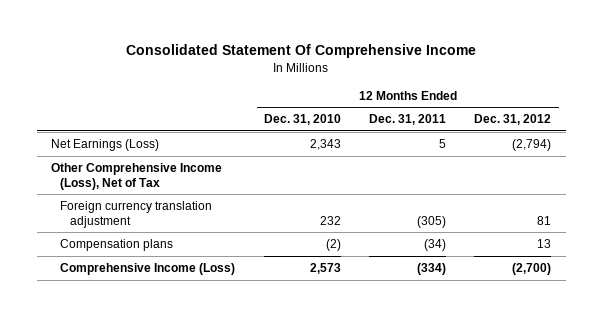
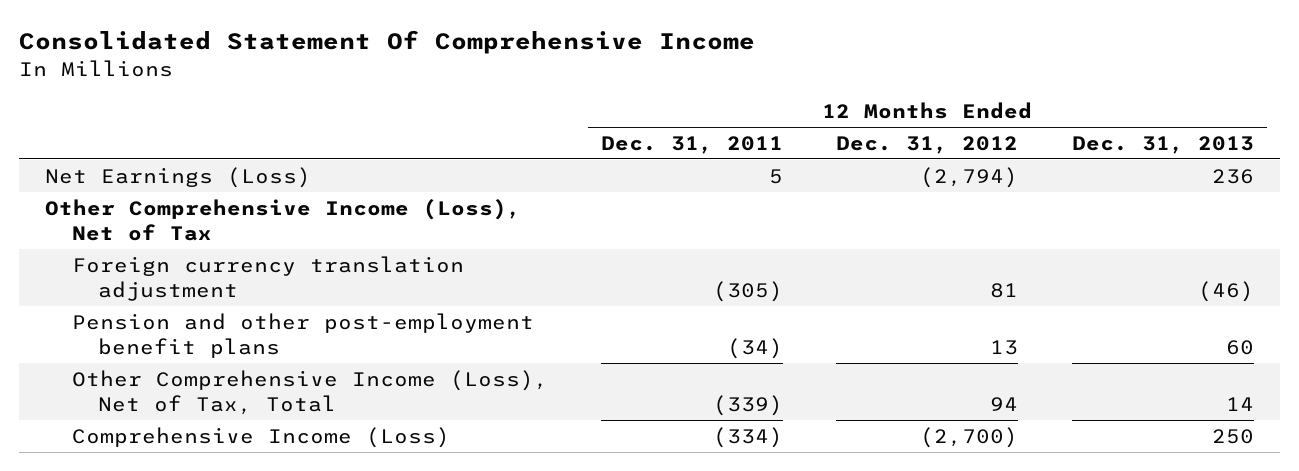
[263,114,341,126] Dec. 31, 2010 -> none
none -> [1071,135,1254,154] Dec. 31, 2013
[60,238,174,251] Compensation plans -> [71,312,534,358] Pension and other post-employment benefit plans
none -> [71,369,548,415] Other Comprehensive Income (Loss), Net of Tax, Total

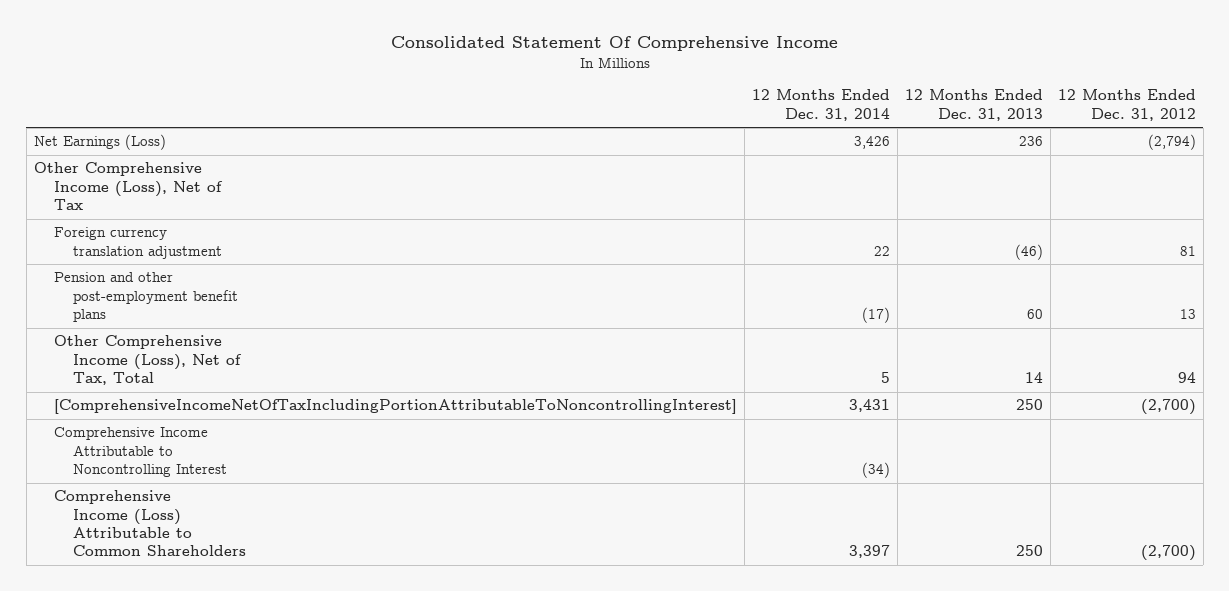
[601,135,784,154] Dec. 31, 2011 -> none
none -> [751,89,890,121] 12 Months Ended Dec. 31, 2014
none -> [53,399,737,415] [ComprehensiveIncomeNetOfTaxIncludingPortionAttributableToNoncontrollingInterest]
none -> [53,427,228,478] Comprehensive Income Attributable to Noncontrolling Interest
[71,426,450,448] Comprehensive Income (Loss) -> [53,490,247,557] Comprehensive Income (Loss) Attributable to Common Shareholders

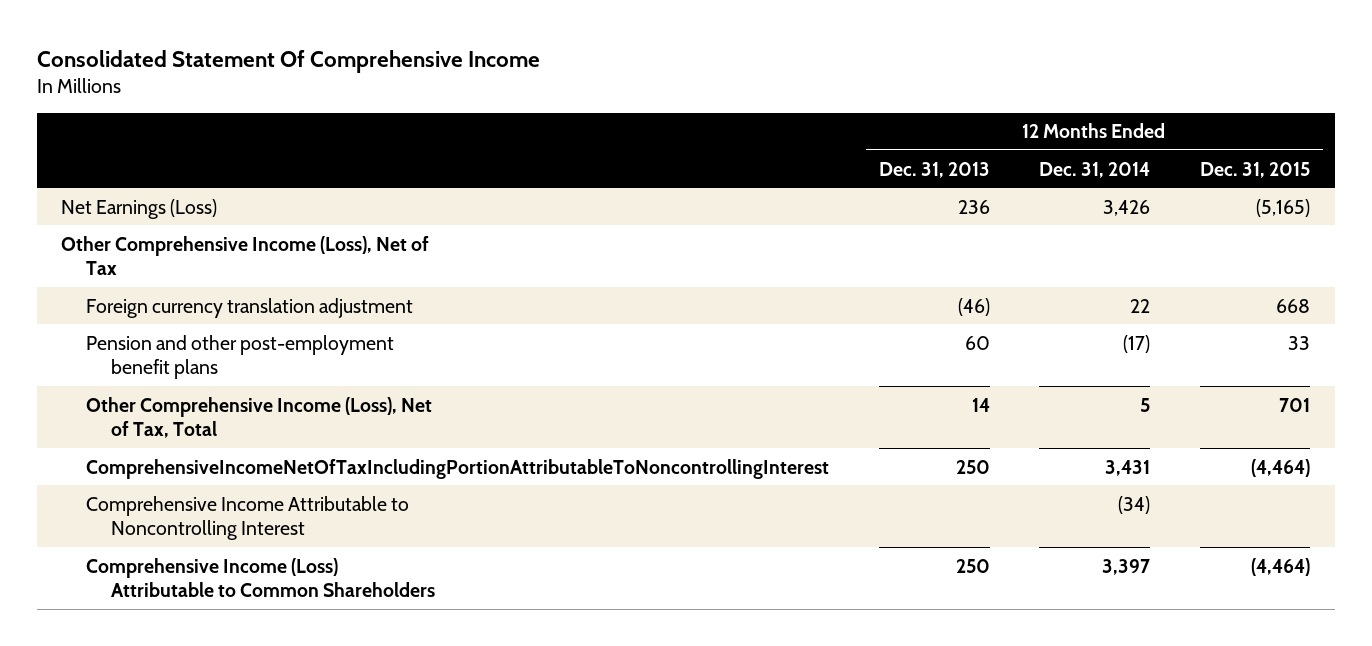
[1057,89,1196,121] 12 Months Ended Dec. 31, 2012 -> none
none -> [1200,161,1311,178] Dec. 31, 2015
[53,399,737,415] [ComprehensiveIncomeNetOfTaxIncludingPortionAttributableToNoncontrollingInterest] -> [85,458,829,479] ComprehensiveIncomeNetOfTaxIncludingPortionAttributableToNoncontrollingInterest

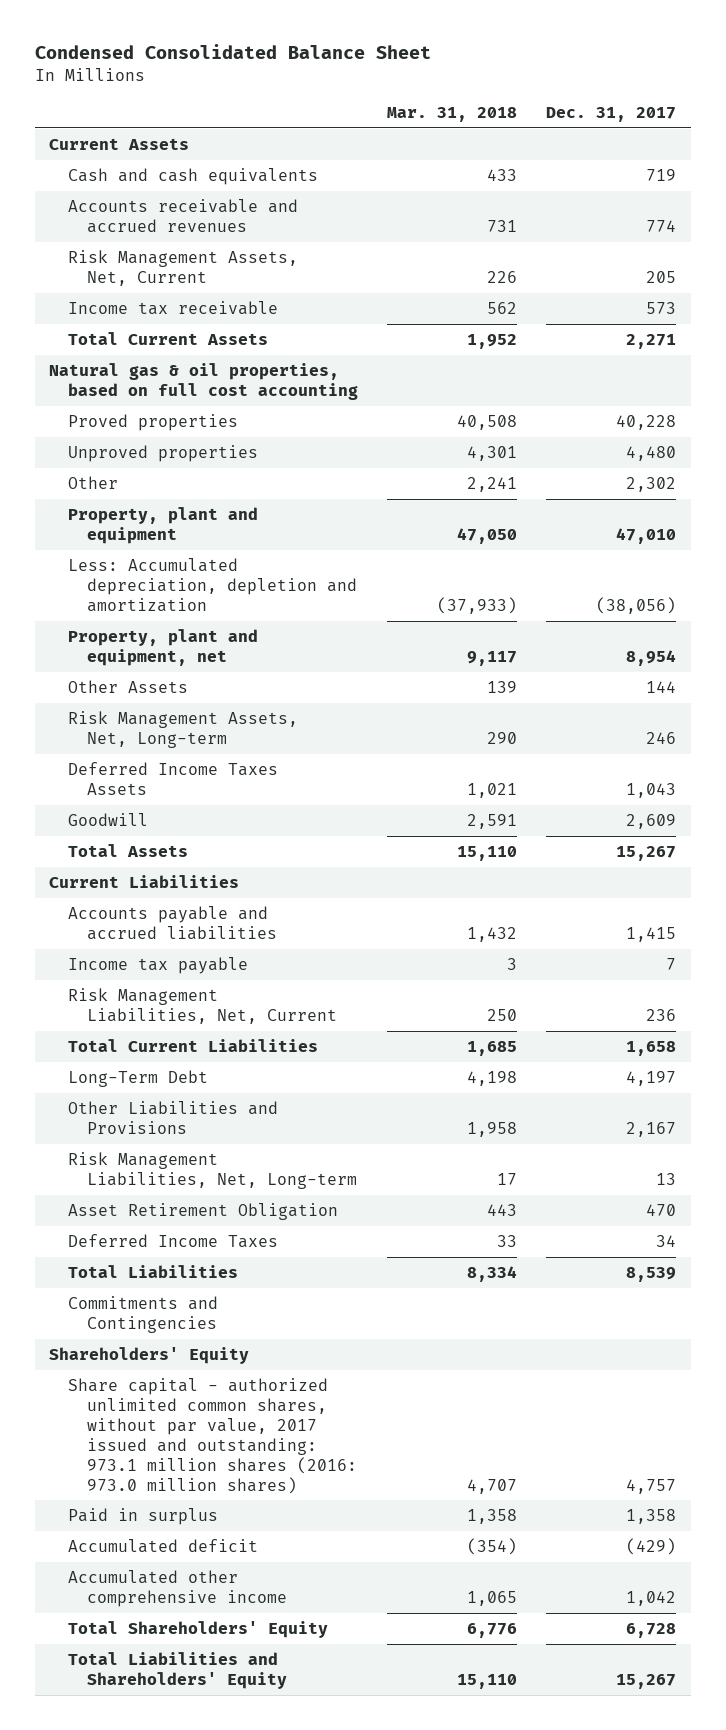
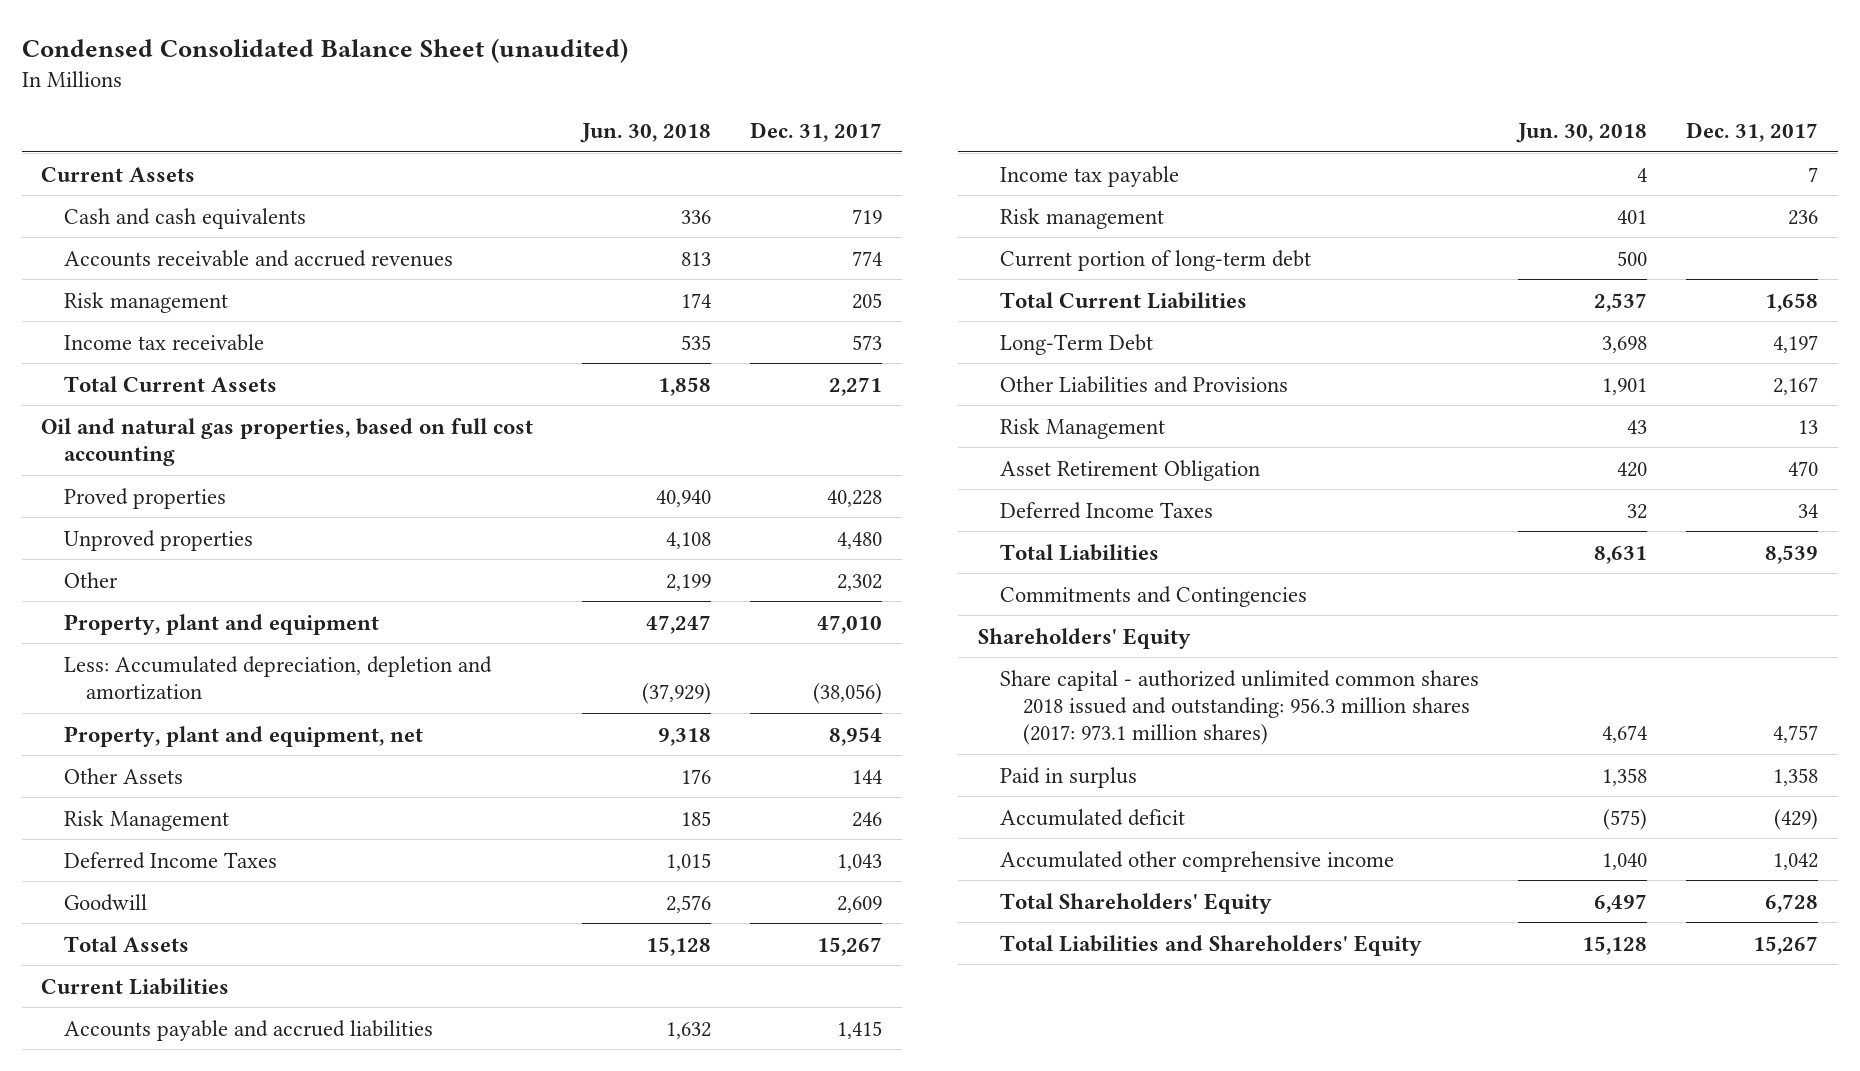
[34,44,431,60] Condensed Consolidated Balance Sheet -> [21,37,628,63] Condensed Consolidated Balance Sheet (unaudited)
[387,106,518,122] Mar. 31, 2018 -> none
none -> [580,122,712,143] Jun. 30, 2018
[68,250,299,286] Risk Management Assets, Net, Current -> [63,291,228,313] Risk management
[49,363,359,400] Natural gas & oil properties, based on full cost accounting -> [41,417,534,466] Oil and natural gas properties, based on full cost accounting
[68,711,299,748] Risk Management Assets, Net, Long-term -> [63,809,229,831] Risk Management
[68,762,279,795] Deferred Income Taxes Assets -> [63,851,277,869] Deferred Income Taxes
[68,988,338,1024] Risk Management Liabilities, Net, Current -> [1000,207,1165,229] Risk management
none -> [1000,249,1312,271] Current portion of long-term debt
[68,1152,358,1189] Risk Management Liabilities, Net, Long-term -> [1000,417,1166,439] Risk Management
[68,1378,358,1494] Share capital - authorized unlimited common shares, without par value, 2017 issued and outstanding: 973.1 million shares (2016: 973.0 million shares) -> [1000,669,1480,746] Share capital - authorized unlimited common shares 2018 issued and outstanding: 956.3 million shares (2017: 973.1 million shares)

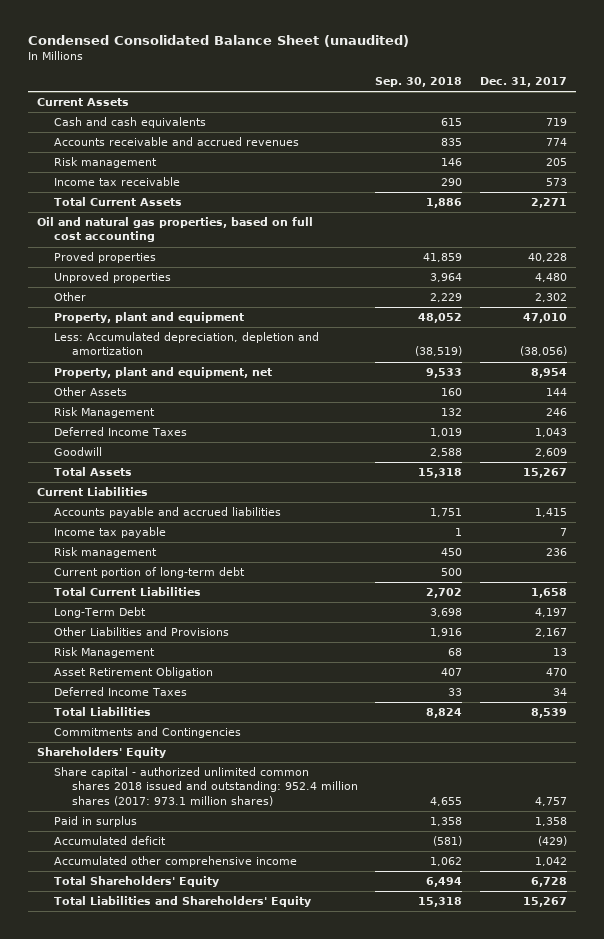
[580,122,712,143] Jun. 30, 2018 -> none
none -> [375,77,463,88] Sep. 30, 2018
[1000,669,1480,746] Share capital - authorized unlimited common shares 2018 issued and outstanding: 956.3 million shares (2017: 973.1 million shares) -> [54,767,358,806] Share capital - authorized unlimited common shares 2018 issued and outstanding: 952.4 million shares (2017: 973.1 million shares)

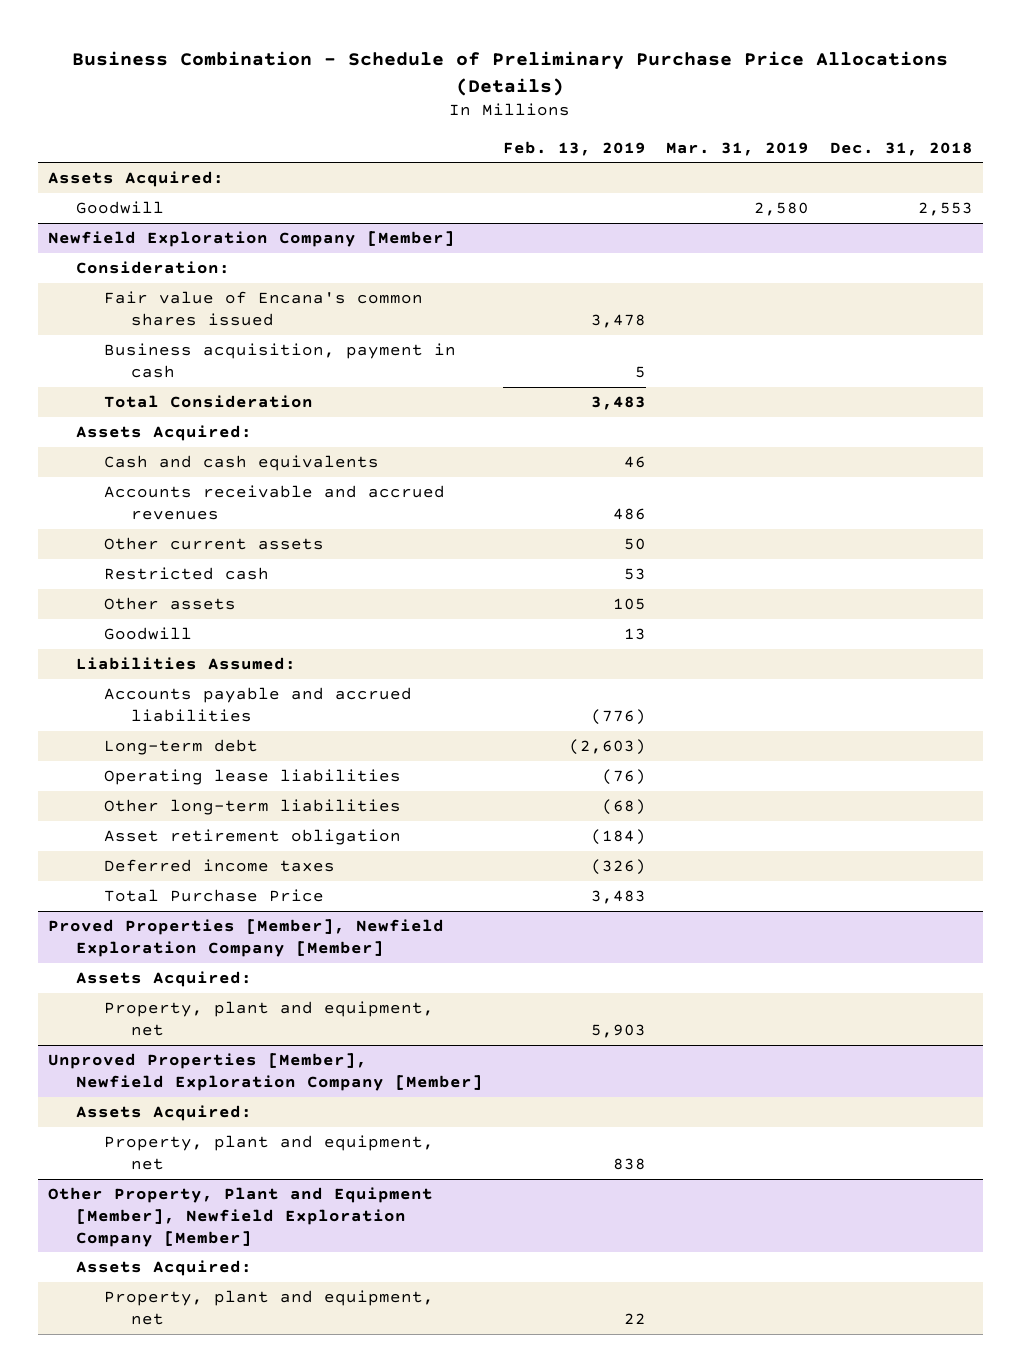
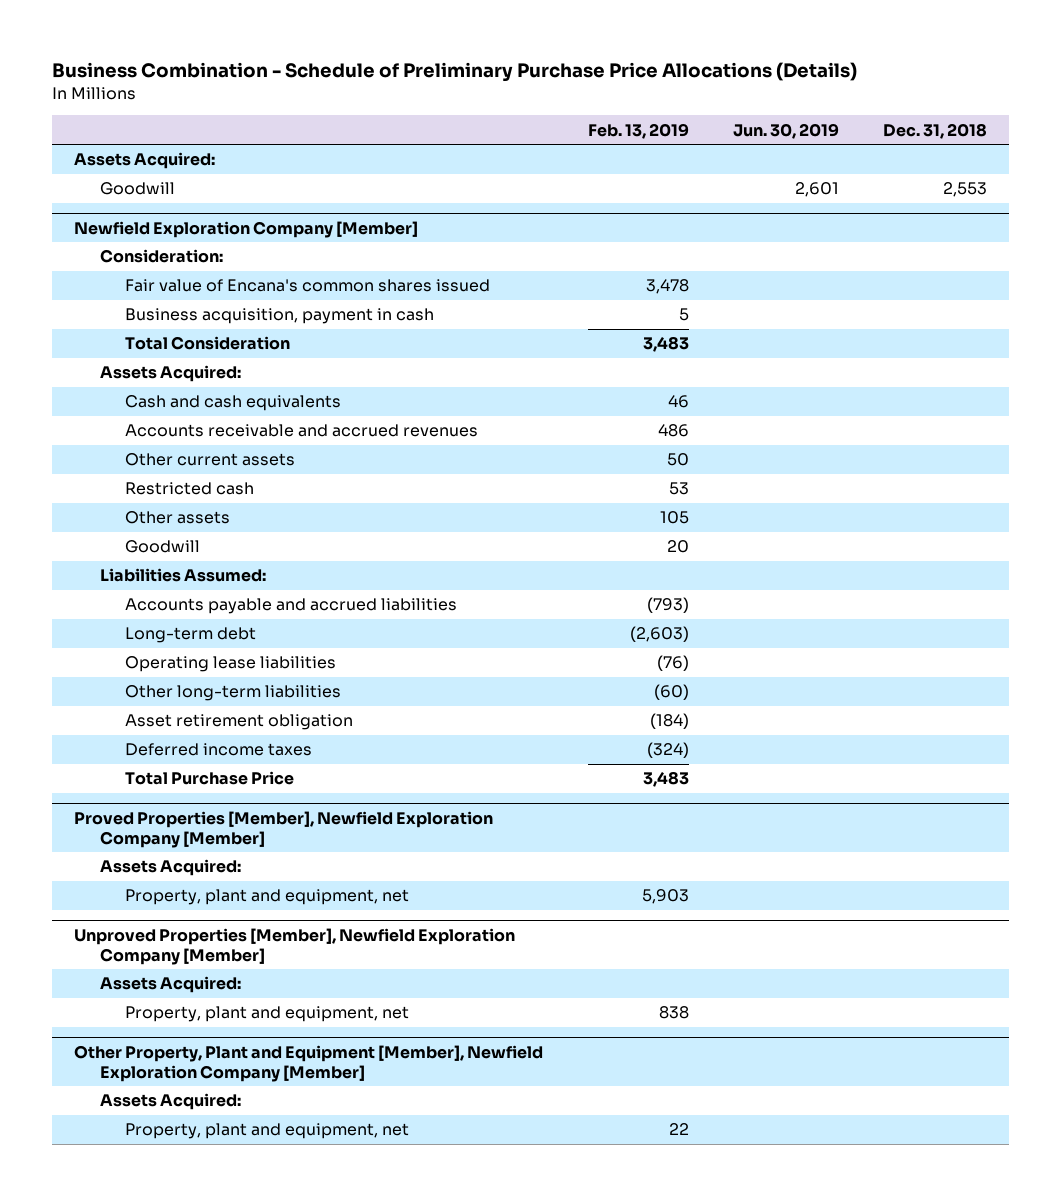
[666,141,810,156] Mar. 31, 2019 -> none
none -> [732,122,839,139] Jun. 30, 2019
[624,627,647,640] 13 -> [666,540,689,554] 20
[591,708,647,725] (776) -> [646,597,689,614] (793)
[602,798,647,815] (68) -> [653,684,689,701] (60)
[591,858,647,875] (326) -> [646,742,689,759] (324)

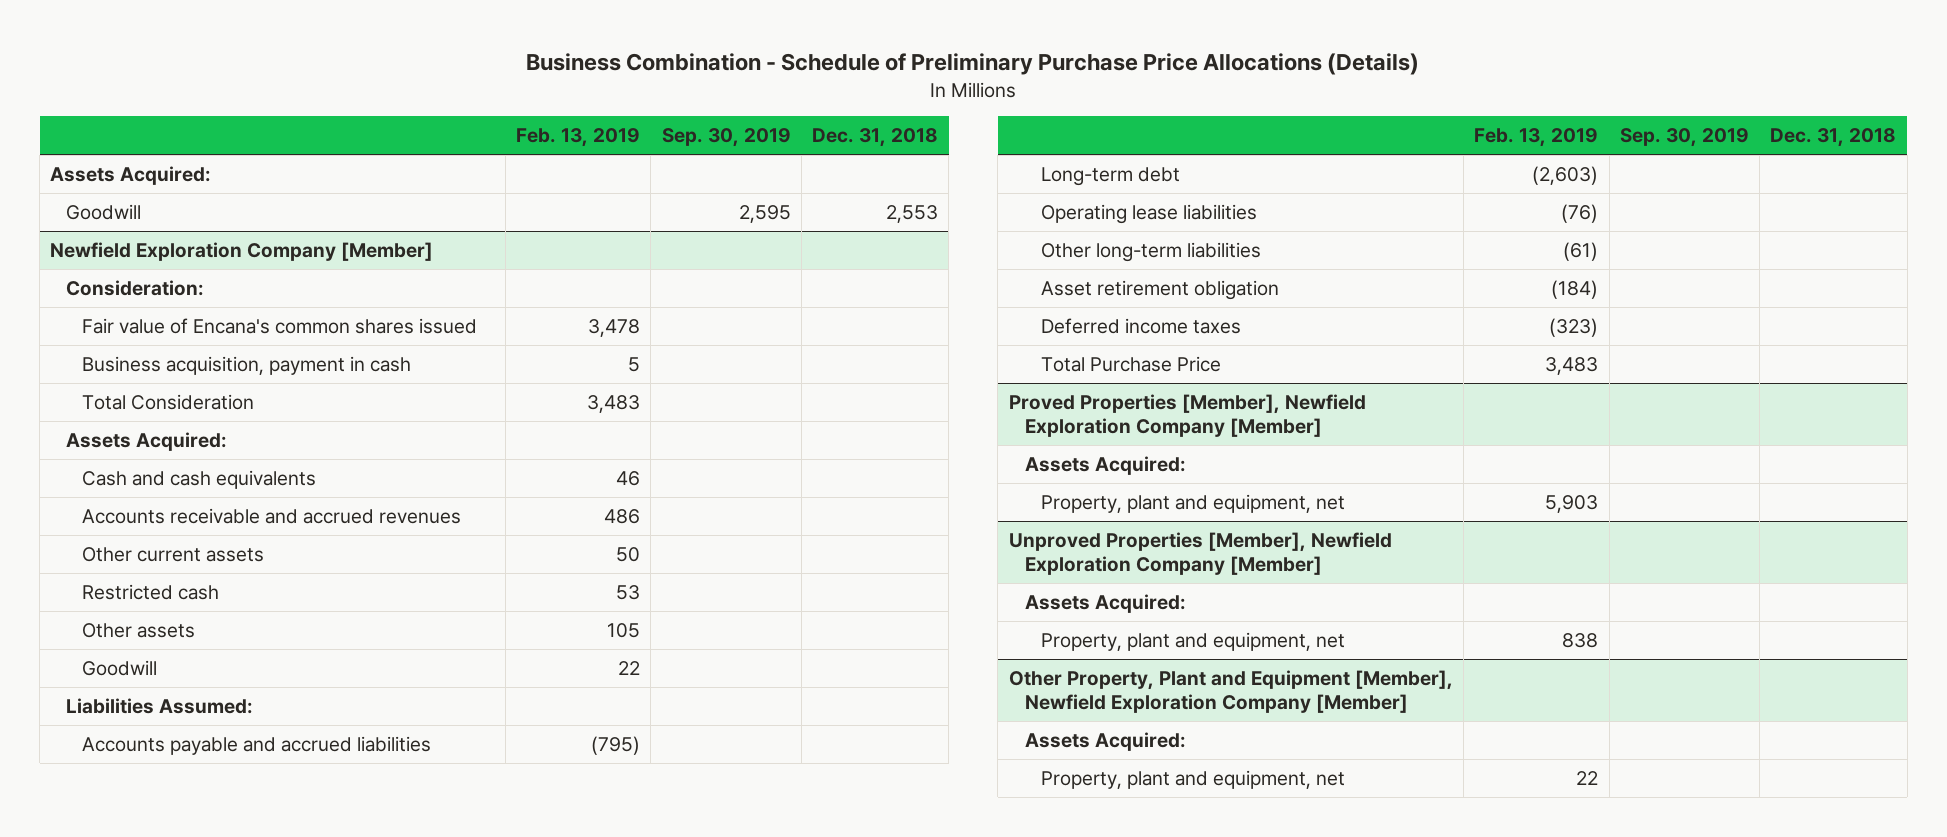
[732,122,839,139] Jun. 30, 2019 -> none
none -> [661,128,791,148] Sep. 30, 2019
[666,540,689,554] 20 -> [618,660,641,675] 22
[646,597,689,614] (793) -> [591,735,641,755] (795)
[653,684,689,701] (60) -> [1563,241,1599,261] (61)
[646,742,689,759] (324) -> [1549,317,1599,337] (323)

